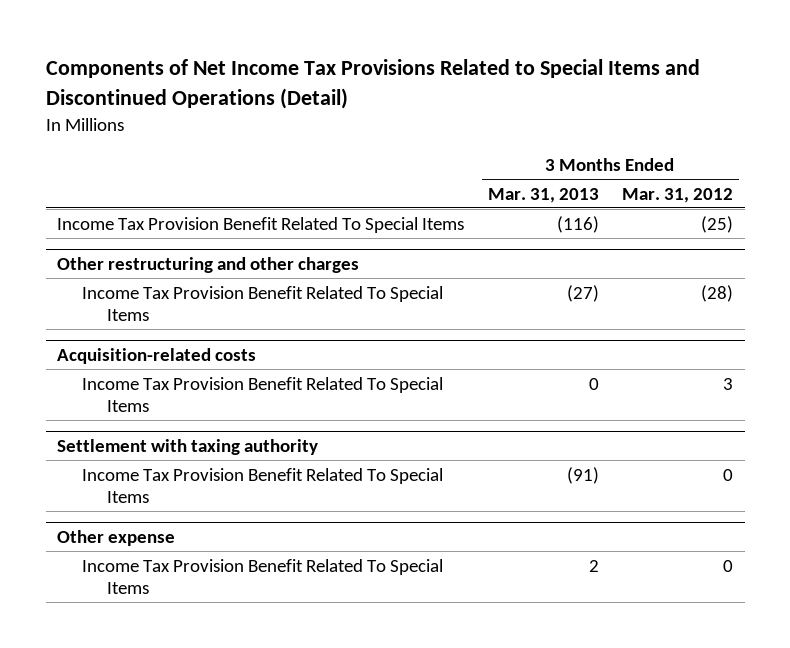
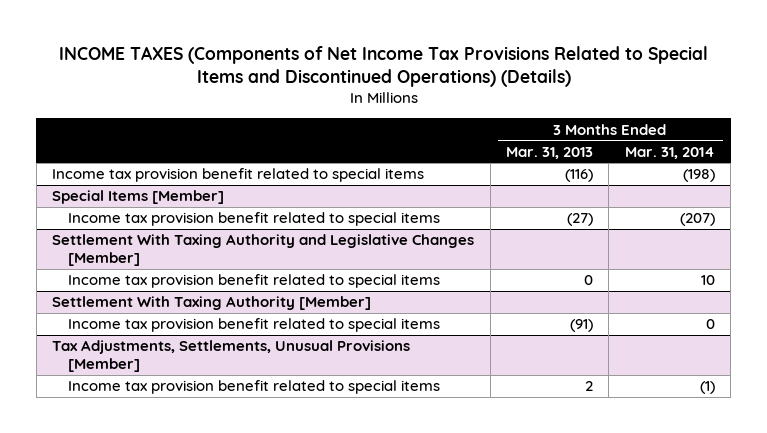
[45,59,700,110] Components of Net Income Tax Provisions Related to Special Items and Discontinued Operations (Detail) -> [58,45,708,88] INCOME TAXES (Components of Net Income Tax Provisions Related to Special Items and Discontinued Operations) (Details)
[621,187,733,203] Mar. 31, 2012 -> none
none -> [624,146,715,159] Mar. 31, 2014
[57,256,360,273] Other restructuring and other charges -> none
[57,347,257,364] Acquisition-related costs -> none
[57,529,176,546] Other expense -> none
[57,216,465,233] Income Tax Provision Benefit Related To Special Items -> [52,168,425,183] Income tax provision benefit related to special items
none -> [52,190,225,205] Special Items [Member]
[82,285,444,322] Income Tax Provision Benefit Related To Special Items -> [68,212,441,227] Income tax provision benefit related to special items
none -> [52,234,475,267] Settlement With Taxing Authority and Legislative Changes [Member]
[82,376,444,413] Income Tax Provision Benefit Related To Special Items -> [68,274,441,289] Income tax provision benefit related to special items
[57,438,319,455] Settlement with taxing authority -> [52,296,372,311] Settlement With Taxing Authority [Member]
[82,467,444,504] Income Tax Provision Benefit Related To Special Items -> [68,318,441,333] Income tax provision benefit related to special items
none -> [52,340,411,373] Tax Adjustments, Settlements, Unusual Provisions [Member]
[82,558,444,595] Income Tax Provision Benefit Related To Special Items -> [68,380,441,395] Income tax provision benefit related to special items

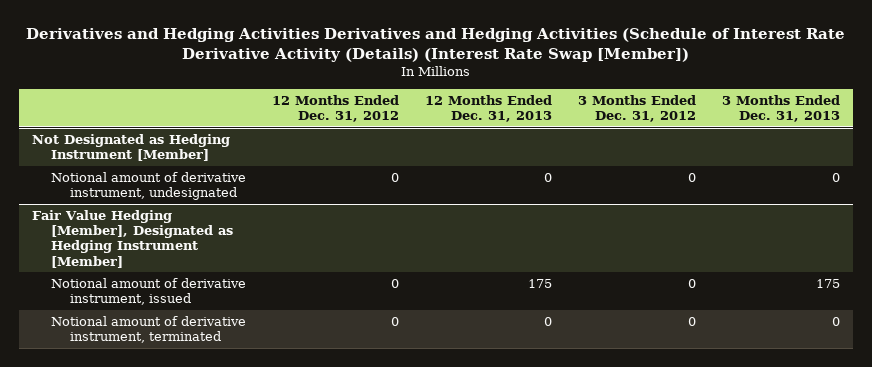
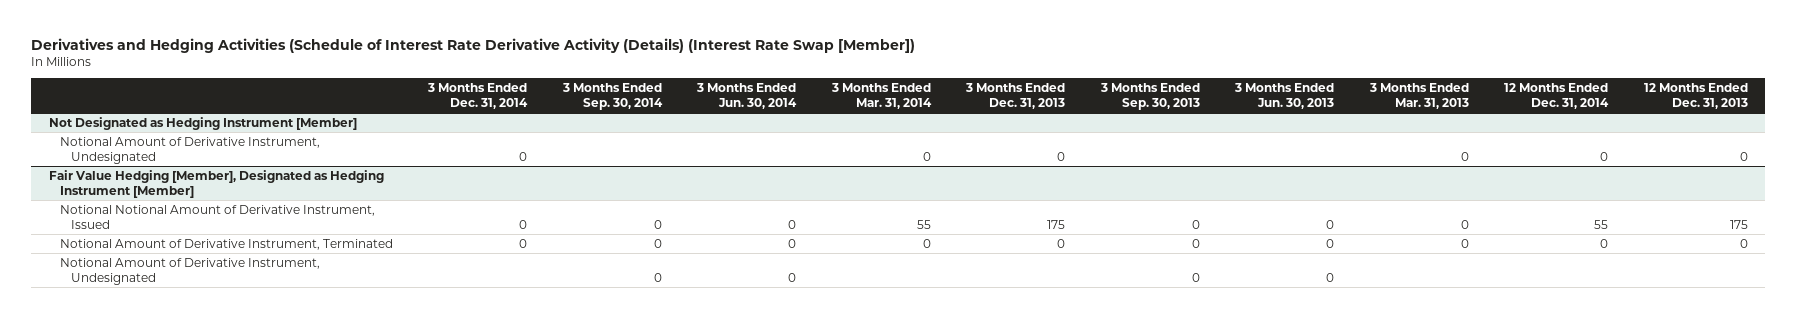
[25,27,845,62] Derivatives and Hedging Activities Derivatives and Hedging Activities (Schedule of Interest Rate Derivative Activity (Details) (Interest Rate Swap [Member]) -> [30,37,915,53] Derivatives and Hedging Activities (Schedule of Interest Rate Derivative Activity (Details) (Interest Rate Swap [Member])
[271,95,399,123] 12 Months Ended Dec. 31, 2012 -> none
[578,95,697,123] 3 Months Ended Dec. 31, 2012 -> none
none -> [427,82,529,110] 3 Months Ended Dec. 31, 2014
none -> [561,82,663,111] 3 Months Ended Sep. 30, 2014
none -> [696,82,798,110] 3 Months Ended Jun. 30, 2014
none -> [830,82,932,110] 3 Months Ended Mar. 31, 2014
none -> [1099,82,1200,111] 3 Months Ended Sep. 30, 2013
none -> [1234,82,1335,110] 3 Months Ended Jun. 30, 2013
none -> [1368,82,1469,110] 3 Months Ended Mar. 31, 2013
none -> [1504,82,1610,110] 12 Months Ended Dec. 31, 2014
[50,172,246,201] Notional amount of derivative instrument, undesignated -> [59,136,320,165] Notional Amount of Derivative Instrument, Undesignated
[50,278,246,306] Notional amount of derivative instrument, issued -> [59,204,375,230] Notional Notional Amount of Derivative Instrument, Issued
[50,316,246,344] Notional amount of derivative instrument, terminated -> [59,238,393,250] Notional Amount of Derivative Instrument, Terminated
none -> [59,257,320,286] Notional Amount of Derivative Instrument, Undesignated

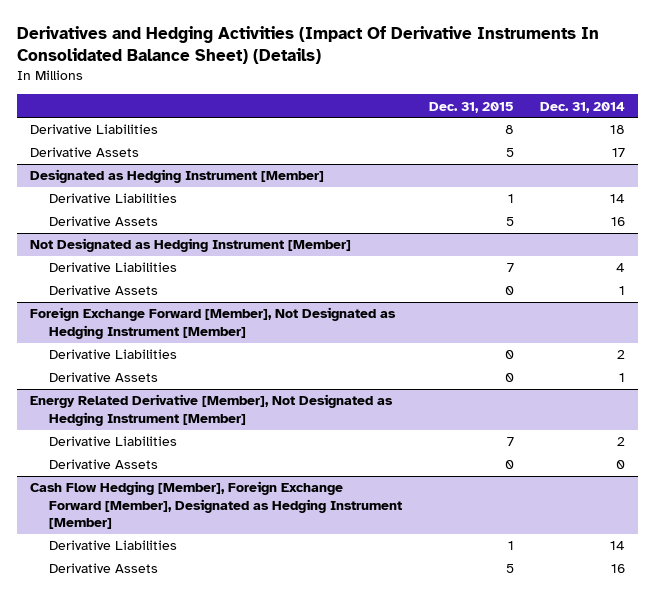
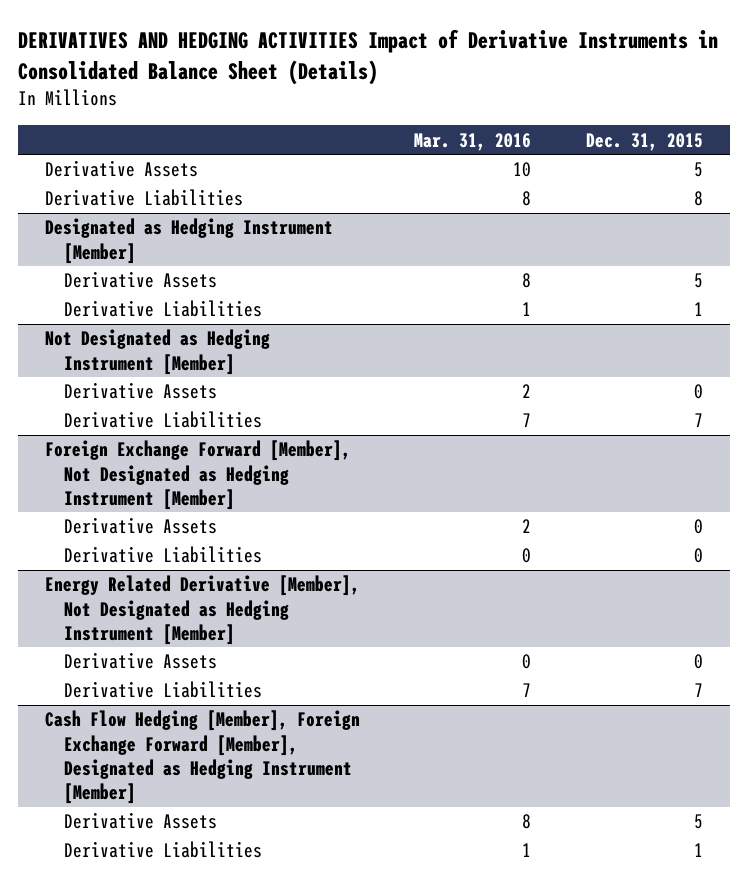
[16,25,599,64] Derivatives and Hedging Activities (Impact Of Derivative Instruments In Consolidated Balance Sheet) (Details) -> [17,29,718,85] DERIVATIVES AND HEDGING ACTIVITIES Impact of Derivative Instruments in Consolidated Balance Sheet (Details)
[539,101,625,113] Dec. 31, 2014 -> none
none -> [414,132,532,151] Mar. 31, 2016
[29,124,158,135] Derivative Liabilities -> [45,189,244,207] Derivative Liabilities
[49,193,178,204] Derivative Liabilities -> [64,300,263,318] Derivative Liabilities
[49,262,178,273] Derivative Liabilities -> [64,411,263,429] Derivative Liabilities
[49,349,178,360] Derivative Liabilities -> [64,546,263,564] Derivative Liabilities
[49,436,178,447] Derivative Liabilities -> [64,681,263,699] Derivative Liabilities
[49,540,178,551] Derivative Liabilities -> [64,841,263,859] Derivative Liabilities

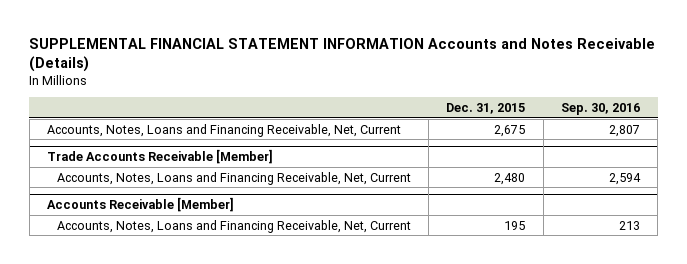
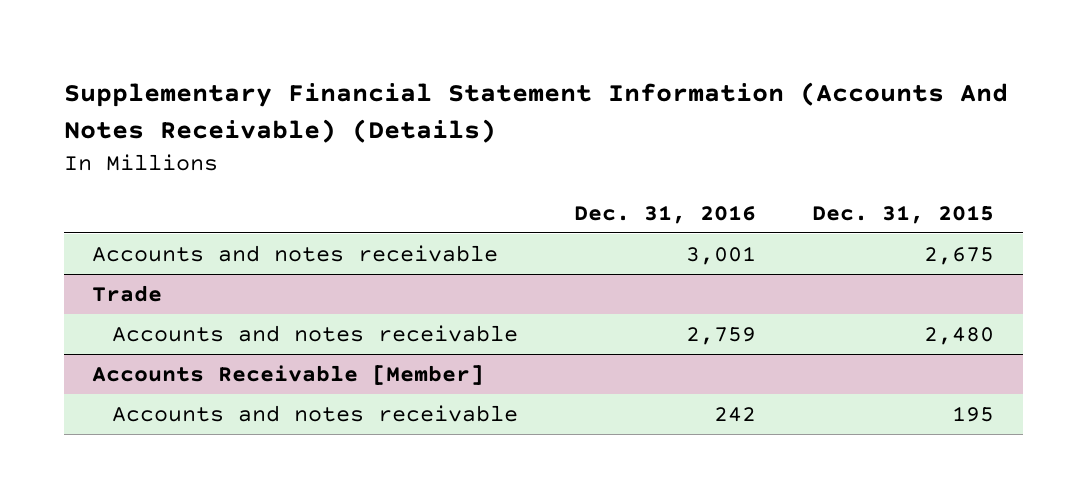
[29,37,656,73] SUPPLEMENTAL FINANCIAL STATEMENT INFORMATION Accounts and Notes Receivable (Details) -> [64,81,1009,143] Supplementary Financial Statement Information (Accounts And Notes Receivable) (Details)
[561,102,641,115] Sep. 30, 2016 -> none
none -> [574,205,757,225] Dec. 31, 2016
[47,123,402,137] Accounts, Notes, Loans and Financing Receivable, Net, Current -> [92,244,499,262] Accounts and notes receivable
[47,149,274,165] Trade Accounts Receivable [Member] -> [92,284,163,302] Trade
[56,171,411,185] Accounts, Notes, Loans and Financing Receivable, Net, Current -> [112,324,519,342] Accounts and notes receivable
[56,219,411,233] Accounts, Notes, Loans and Financing Receivable, Net, Current -> [112,404,519,422] Accounts and notes receivable

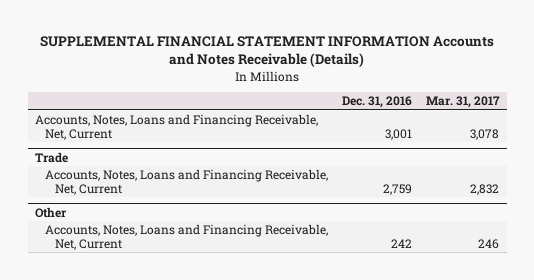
[64,81,1009,143] Supplementary Financial Statement Information (Accounts And Notes Receivable) (Details) -> [40,36,495,68] SUPPLEMENTAL FINANCIAL STATEMENT INFORMATION Accounts and Notes Receivable (Details)
[812,205,995,225] Dec. 31, 2015 -> none
none -> [426,96,501,109] Mar. 31, 2017
[92,244,499,262] Accounts and notes receivable -> [34,113,318,140] Accounts, Notes, Loans and Financing Receivable, Net, Current
[112,324,519,342] Accounts and notes receivable -> [44,168,328,195] Accounts, Notes, Loans and Financing Receivable, Net, Current
[92,364,485,385] Accounts Receivable [Member] -> [34,206,67,218] Other
[112,404,519,422] Accounts and notes receivable -> [44,223,328,250] Accounts, Notes, Loans and Financing Receivable, Net, Current

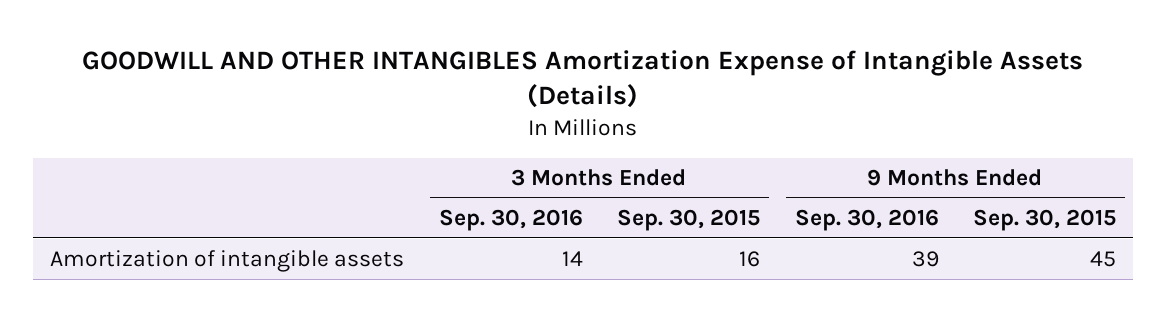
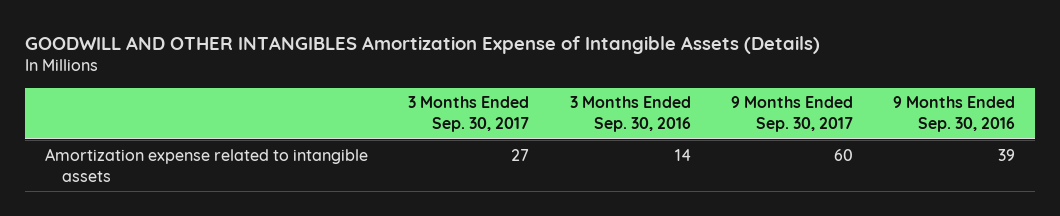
[617,209,761,232] Sep. 30, 2015 -> none
[972,209,1116,232] Sep. 30, 2015 -> none
none -> [408,96,530,133] 3 Months Ended Sep. 30, 2017
none -> [730,96,853,133] 9 Months Ended Sep. 30, 2017
[50,250,405,273] Amortization of intangible assets -> [44,147,368,182] Amortization expense related to intangible assets

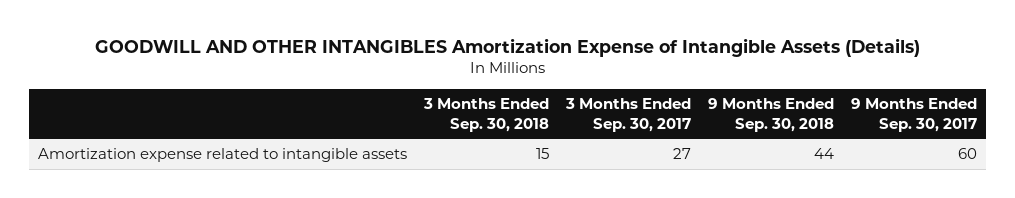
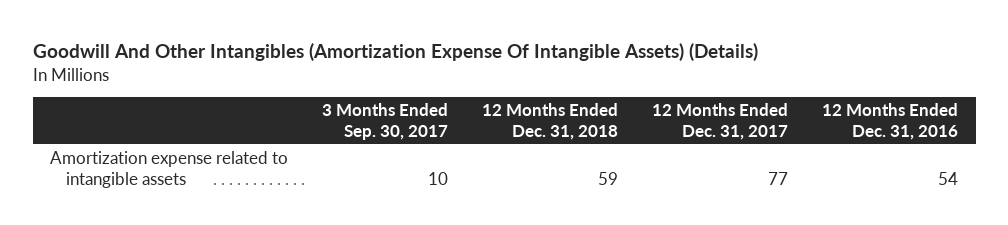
[94,37,920,57] GOODWILL AND OTHER INTANGIBLES Amortization Expense of Intangible Assets (Details) -> [32,43,758,62] Goodwill And Other Intangibles (Amortization Expense Of Intangible Assets) (Details)
[422,98,549,132] 3 Months Ended Sep. 30, 2018 -> none
[708,98,835,132] 9 Months Ended Sep. 30, 2018 -> none
[851,98,978,132] 9 Months Ended Sep. 30, 2017 -> none
none -> [482,102,619,140] 12 Months Ended Dec. 31, 2018
none -> [652,102,789,140] 12 Months Ended Dec. 31, 2017
none -> [822,102,959,140] 12 Months Ended Dec. 31, 2016
[673,148,692,160] 27 -> [428,171,449,185] 10

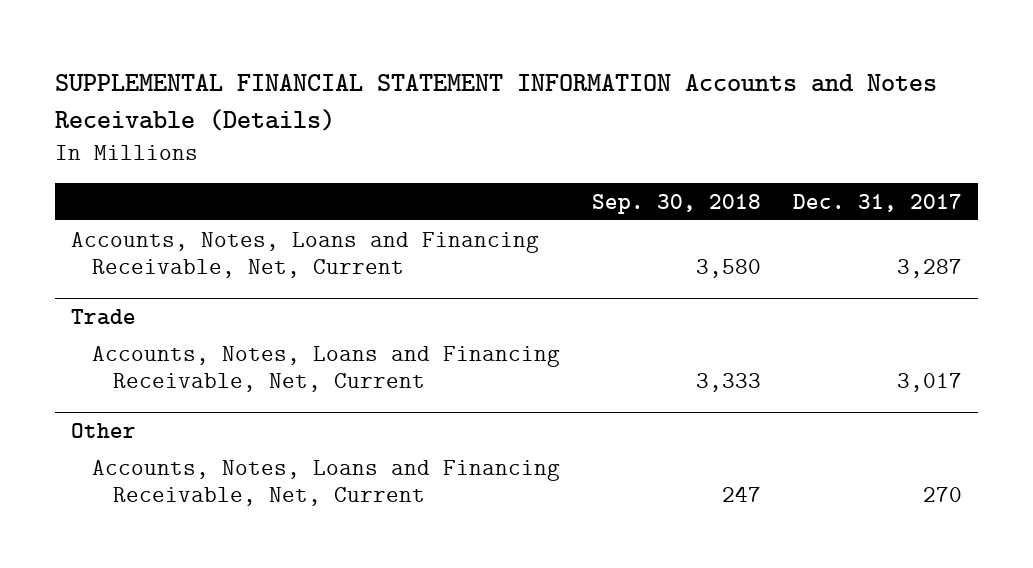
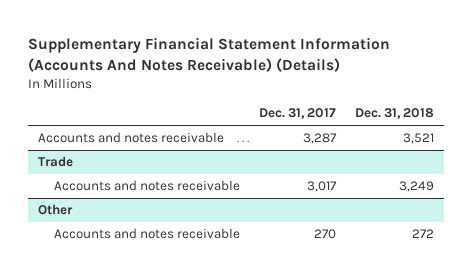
[54,74,937,131] SUPPLEMENTAL FINANCIAL STATEMENT INFORMATION Accounts and Notes Receivable (Details) -> [28,37,391,72] Supplementary Financial Statement Information (Accounts And Notes Receivable) (Details)
[591,193,761,214] Sep. 30, 2018 -> none
none -> [355,108,435,120] Dec. 31, 2018
[70,231,539,278] Accounts, Notes, Loans and Financing Receivable, Net, Current -> [38,132,225,144] Accounts and notes receivable
[91,345,560,392] Accounts, Notes, Loans and Financing Receivable, Net, Current -> [53,180,240,192] Accounts and notes receivable
[91,459,560,506] Accounts, Notes, Loans and Financing Receivable, Net, Current -> [53,228,240,240] Accounts and notes receivable

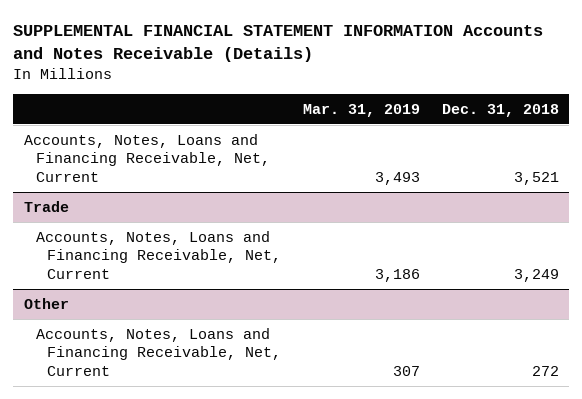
[28,37,391,72] Supplementary Financial Statement Information (Accounts And Notes Receivable) (Details) -> [13,25,544,62] SUPPLEMENTAL FINANCIAL STATEMENT INFORMATION Accounts and Notes Receivable (Details)
[259,108,337,120] Dec. 31, 2017 -> none
none -> [303,103,421,117] Mar. 31, 2019
[38,132,225,144] Accounts and notes receivable -> [23,133,270,182] Accounts, Notes, Loans and Financing Receivable, Net, Current
[53,180,240,192] Accounts and notes receivable -> [35,230,282,279] Accounts, Notes, Loans and Financing Receivable, Net, Current
[53,228,240,240] Accounts and notes receivable -> [35,327,282,376] Accounts, Notes, Loans and Financing Receivable, Net, Current

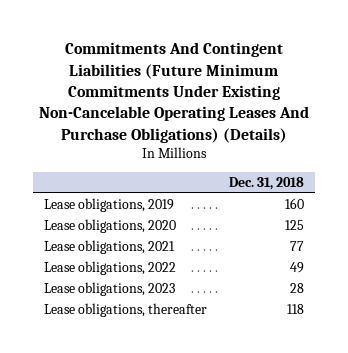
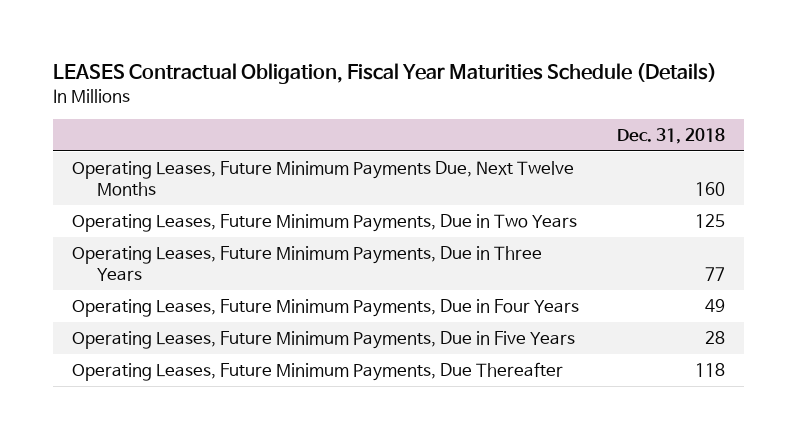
[38,42,309,143] Commitments And Contingent Liabilities (Future Minimum Commitments Under Existing Non-Cancelable Operating Leases And Purchase Obligations) (Details) -> [52,62,717,84] LEASES Contractual Obligation, Fiscal Year Maturities Schedule (Details)
[43,198,174,213] Lease obligations, 2019 -> [71,161,574,197] Operating Leases, Future Minimum Payments Due, Next Twelve Months
[43,219,176,234] Lease obligations, 2020 -> [71,214,577,233] Operating Leases, Future Minimum Payments, Due in Two Years
[43,240,175,255] Lease obligations, 2021 -> [71,246,542,282] Operating Leases, Future Minimum Payments, Due in Three Years
[43,261,176,276] Lease obligations, 2022 -> [71,299,579,318] Operating Leases, Future Minimum Payments, Due in Four Years
[43,282,175,297] Lease obligations, 2023 -> [71,331,575,350] Operating Leases, Future Minimum Payments, Due in Five Years
[43,303,207,318] Lease obligations, thereafter -> [71,362,563,382] Operating Leases, Future Minimum Payments, Due Thereafter

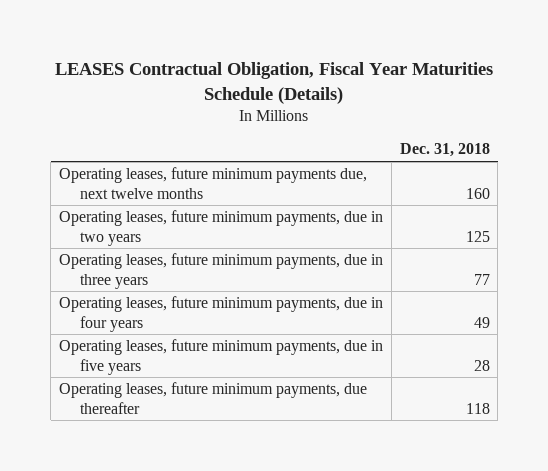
[71,161,574,197] Operating Leases, Future Minimum Payments Due, Next Twelve Months -> [58,167,367,199] Operating leases, future minimum payments due, next twelve months
[71,214,577,233] Operating Leases, Future Minimum Payments, Due in Two Years -> [58,210,383,246] Operating leases, future minimum payments, due in two years
[71,246,542,282] Operating Leases, Future Minimum Payments, Due in Three Years -> [58,253,383,289] Operating leases, future minimum payments, due in three years
[71,299,579,318] Operating Leases, Future Minimum Payments, Due in Four Years -> [58,296,383,332] Operating leases, future minimum payments, due in four years
[71,331,575,350] Operating Leases, Future Minimum Payments, Due in Five Years -> [58,339,383,375] Operating leases, future minimum payments, due in five years
[71,362,563,382] Operating Leases, Future Minimum Payments, Due Thereafter -> [58,382,367,414] Operating leases, future minimum payments, due thereafter

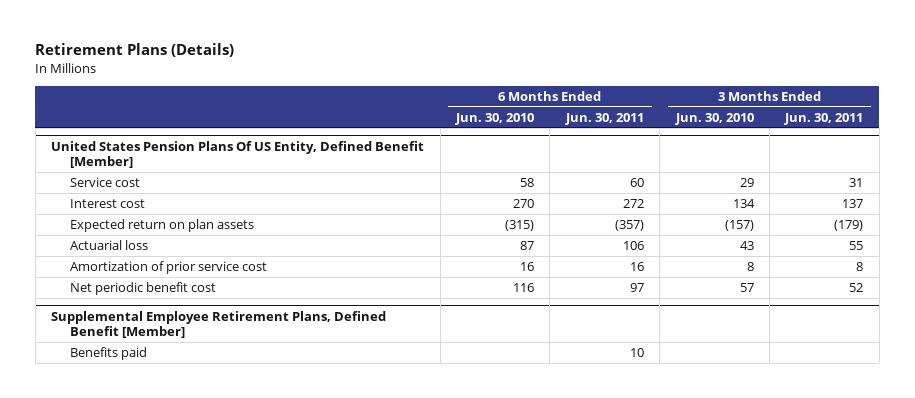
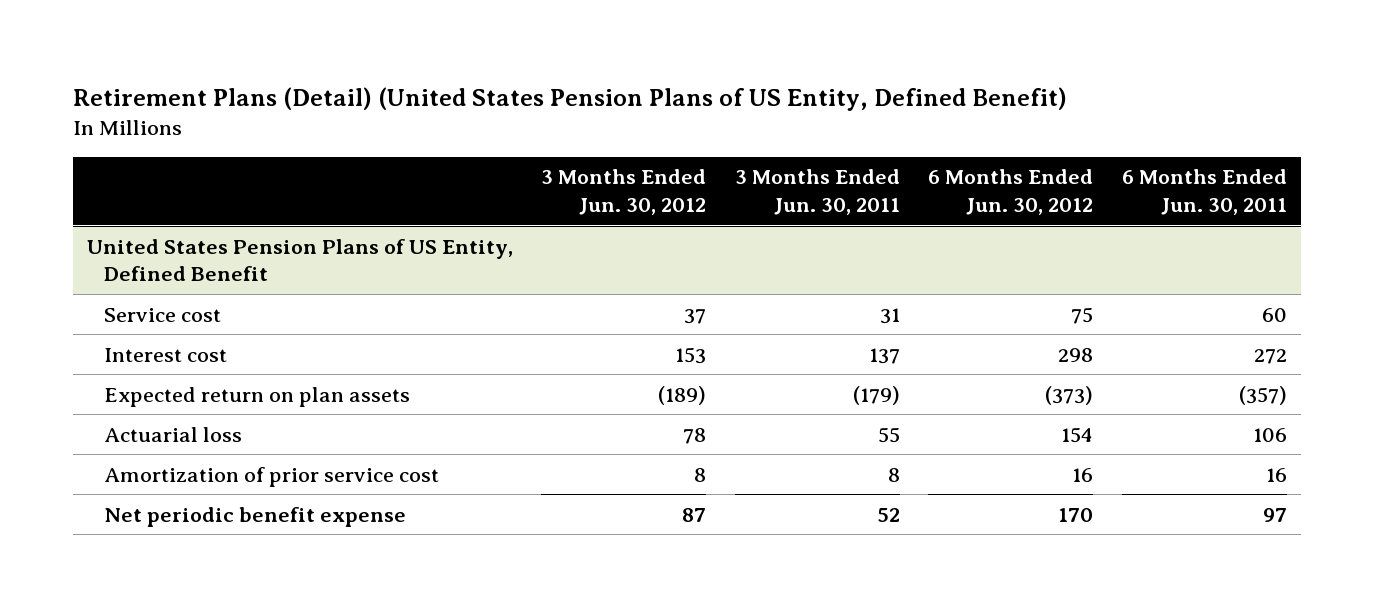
[35,43,235,58] Retirement Plans (Details) -> [72,87,1067,112] Retirement Plans (Detail) (United States Pension Plans of US Entity, Defined Benefit)
[454,112,534,125] Jun. 30, 2010 -> none
[674,112,754,125] Jun. 30, 2010 -> none
none -> [541,169,707,215] 3 Months Ended Jun. 30, 2012
none -> [928,169,1094,215] 6 Months Ended Jun. 30, 2012
[51,140,425,169] United States Pension Plans Of US Entity, Defined Benefit [Member] -> [87,238,514,282] United States Pension Plans of US Entity, Defined Benefit
[51,310,387,339] Supplemental Employee Retirement Plans, Defined Benefit [Member] -> none
[70,346,148,360] Benefits paid -> none
[70,281,217,295] Net periodic benefit cost -> [103,506,406,527] Net periodic benefit expense

